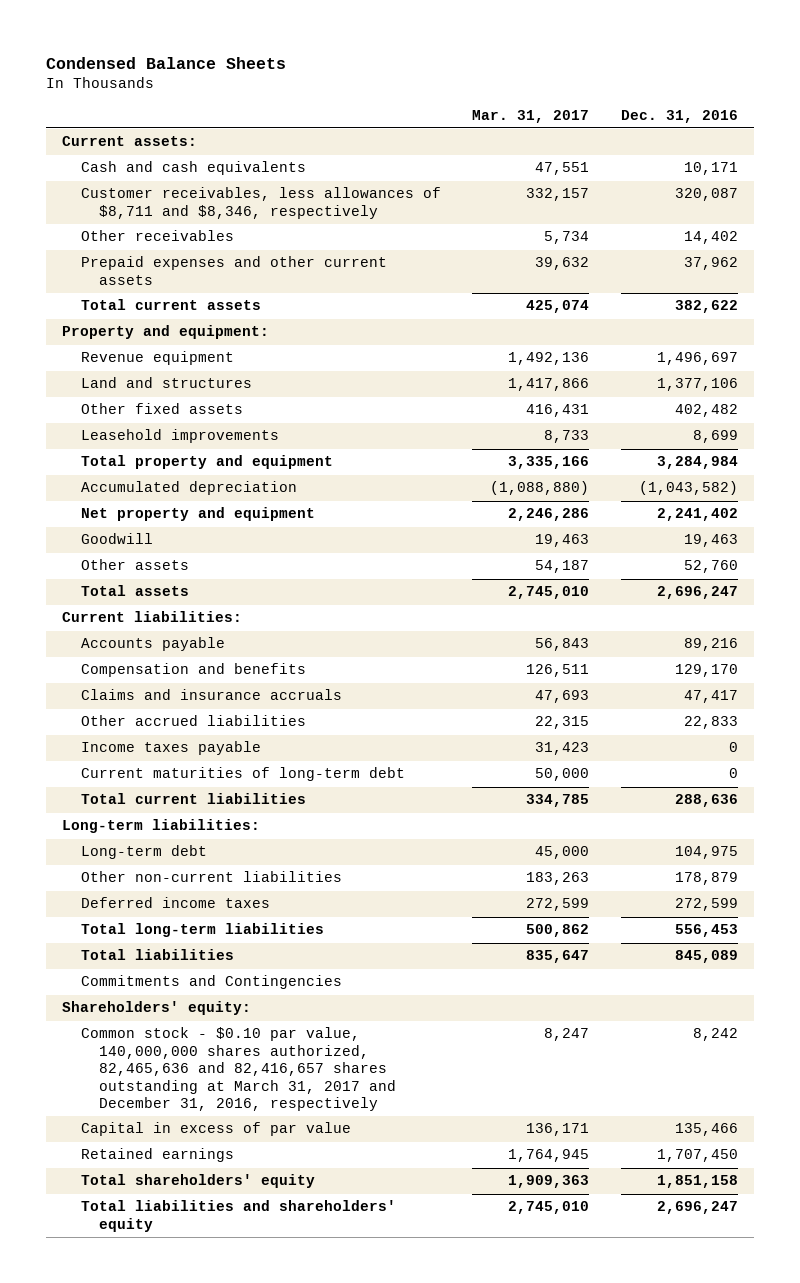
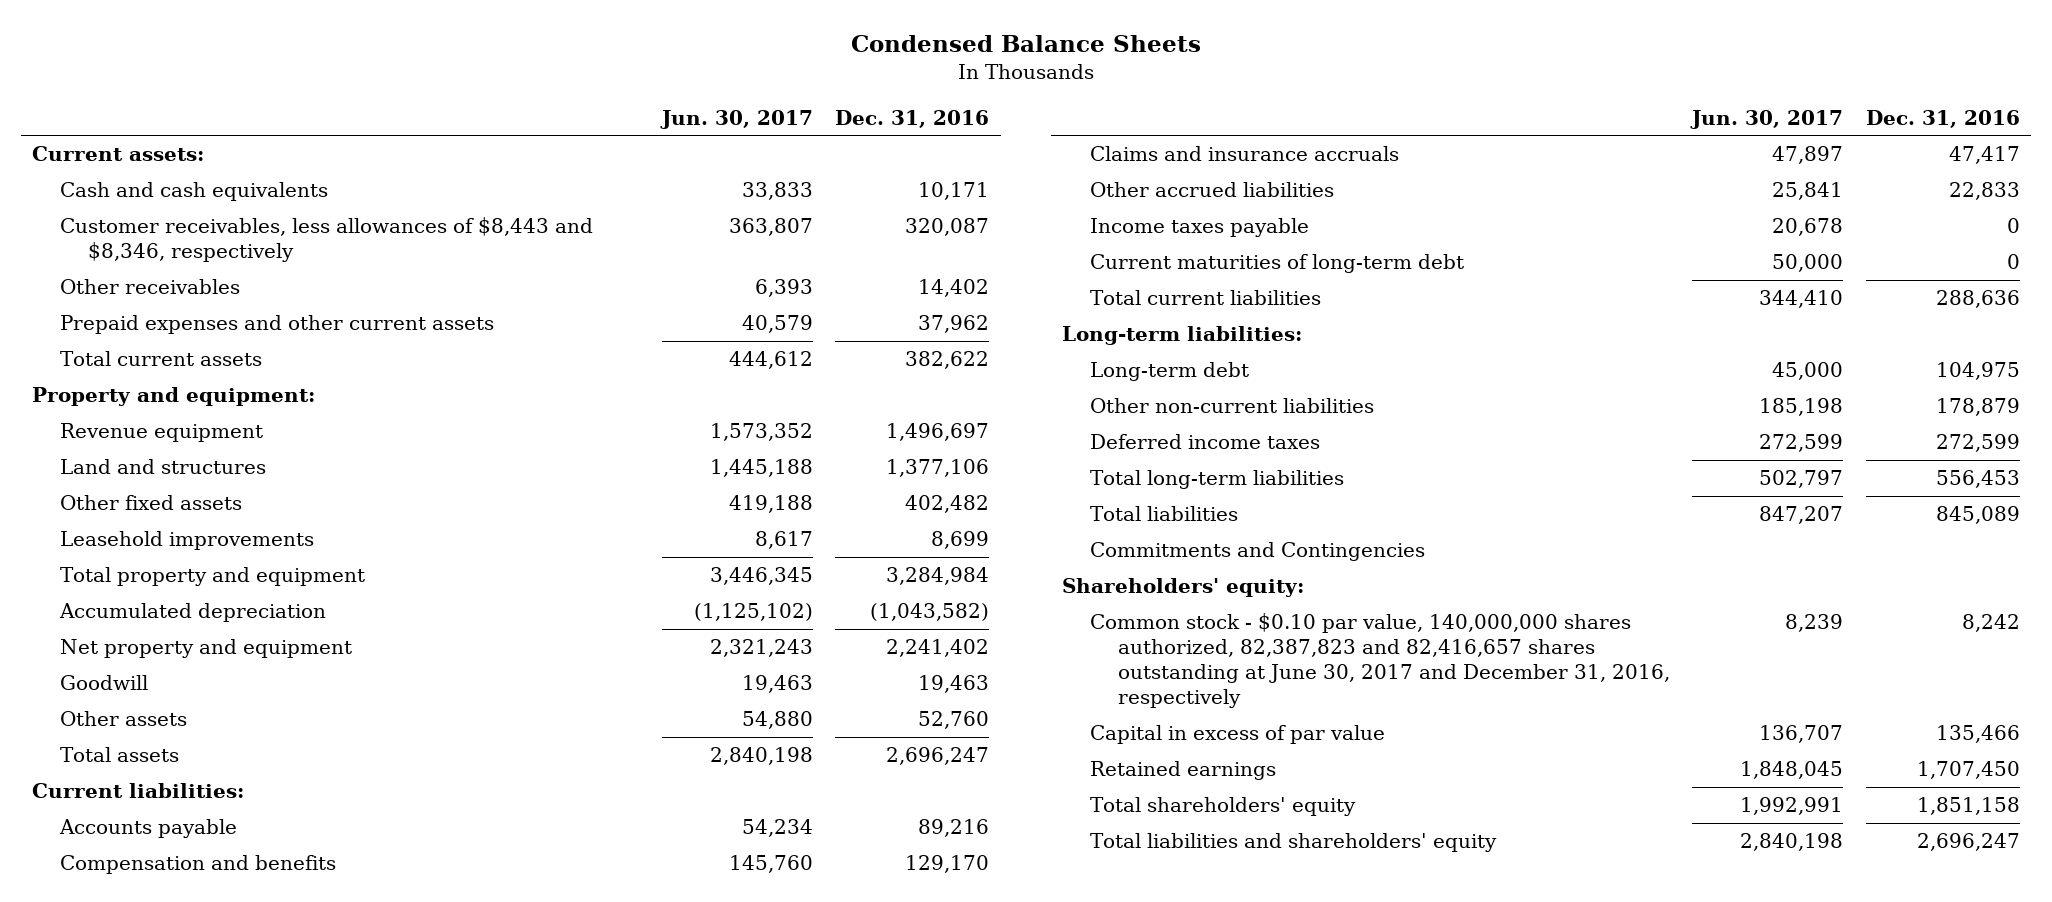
[472,109,590,123] Mar. 31, 2017 -> none
none -> [660,109,814,129] Jun. 30, 2017
[80,187,441,219] Customer receivables, less allowances of $8,711 and $8,346, respectively -> [59,217,593,263] Customer receivables, less allowances of $8,443 and $8,346, respectively
[80,1027,396,1112] Common stock - $0.10 par value, 140,000,000 shares authorized, 82,465,636 and 82,416,657 shares outstanding at March 31, 2017 and December 31, 2016, respectively -> [1090,613,1670,709] Common stock - $0.10 par value, 140,000,000 shares authorized, 82,387,823 and 82,416,657 shares outstanding at June 30, 2017 and December 31, 2016, respectively

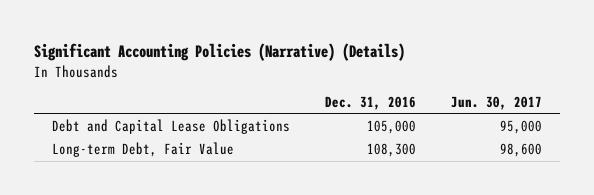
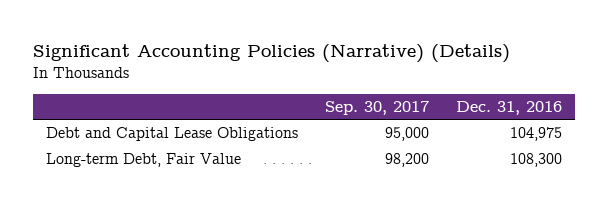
[451,96,543,111] Jun. 30, 2017 -> none
none -> [325,100,430,115] Sep. 30, 2017
[367,120,417,135] 105,000 -> [510,127,563,142] 104,975

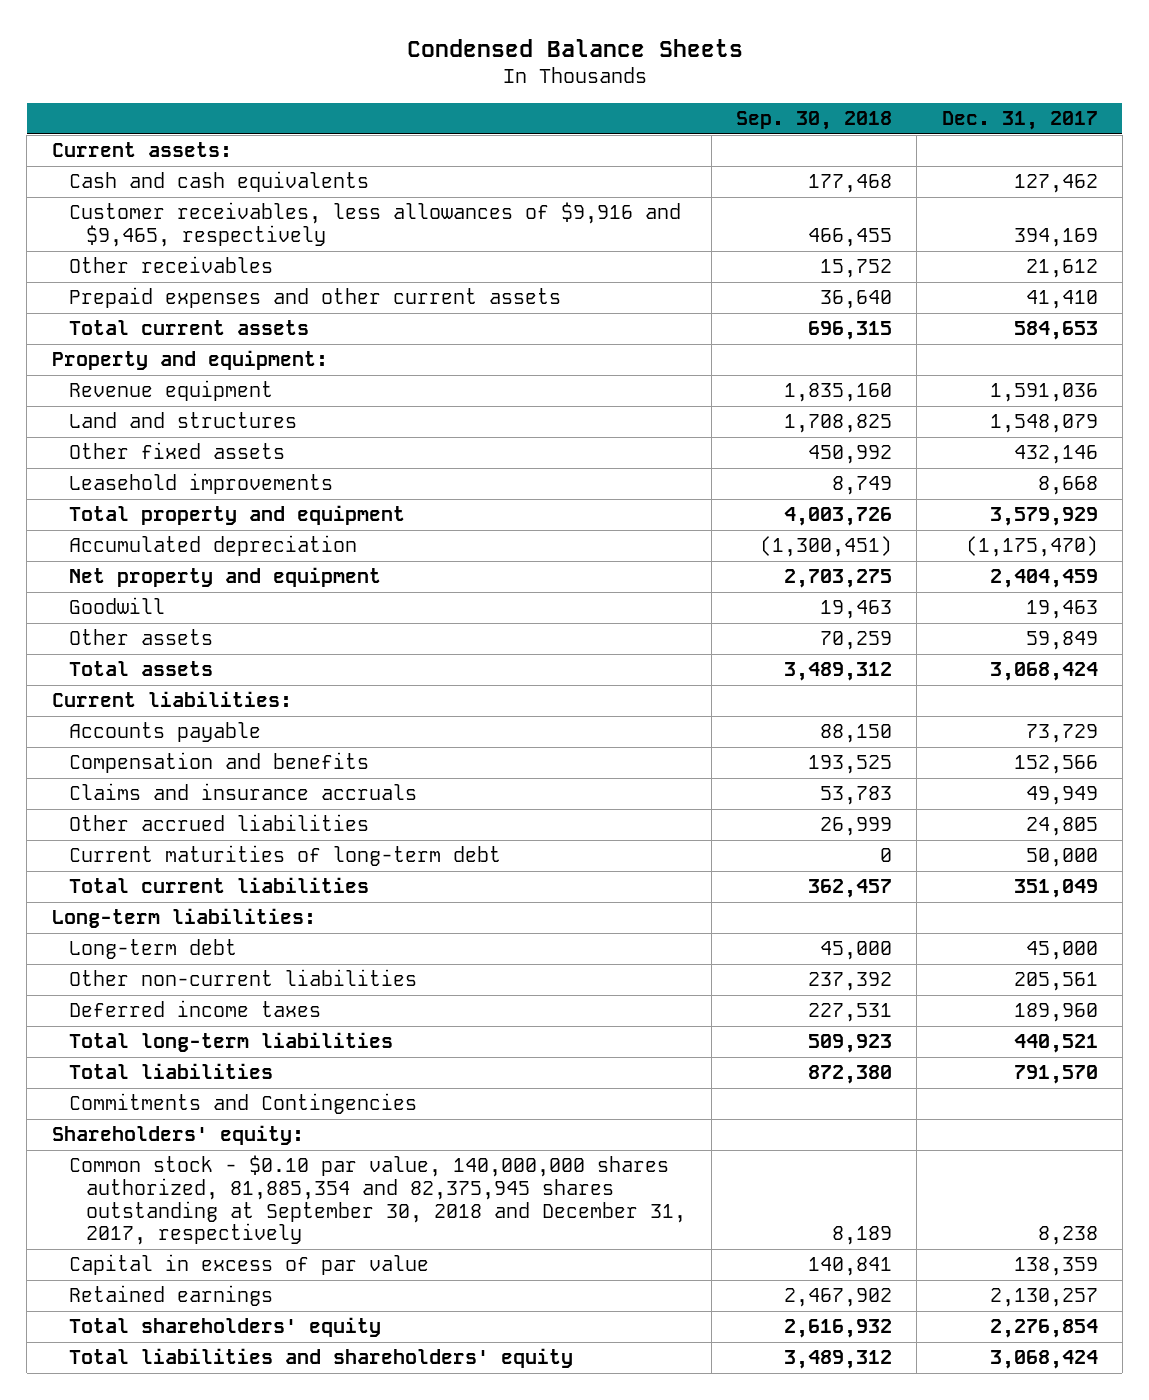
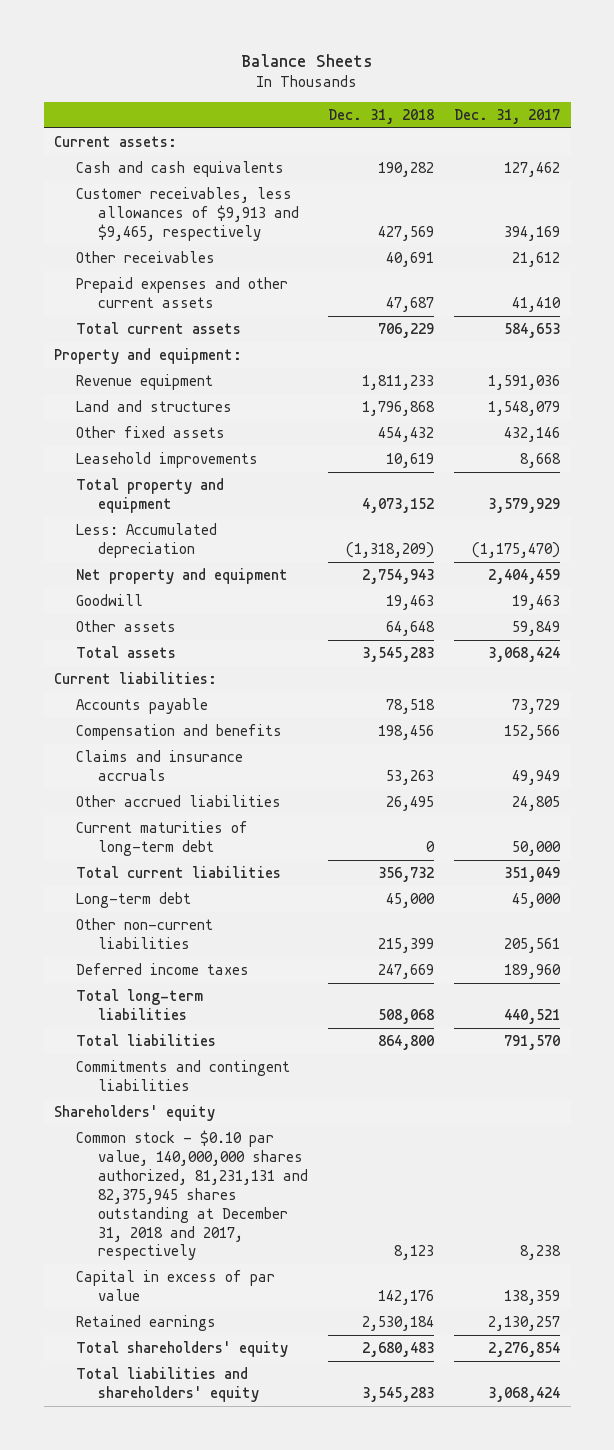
[406,38,743,57] Condensed Balance Sheets -> [241,53,374,67] Balance Sheets
[736,110,893,130] Sep. 30, 2018 -> none
none -> [328,109,435,125] Dec. 31, 2018
[69,202,682,247] Customer receivables, less allowances of $9,916 and $9,465, respectively -> [75,187,299,241] Customer receivables, less allowances of $9,913 and $9,465, respectively
[69,535,358,557] Accumulated depreciation -> [75,523,217,559] Less: Accumulated depreciation
[51,908,316,929] Long-term liabilities: -> none
[69,1093,418,1115] Commitments and Contingencies -> [75,1060,290,1092] Commitments and contingent liabilities
[51,1125,304,1146] Shareholders' equity: -> [53,1105,215,1122] Shareholders' equity
[69,1155,687,1246] Common stock - $0.10 par value, 140,000,000 shares authorized, 81,885,354 and 82,375,945 shares outstanding at September 30, 2018 and December 31, 2017, respectively -> [75,1130,308,1261] Common stock - $0.10 par value, 140,000,000 shares authorized, 81,231,131 and 82,375,945 shares outstanding at December 31, 2018 and 2017, respectively

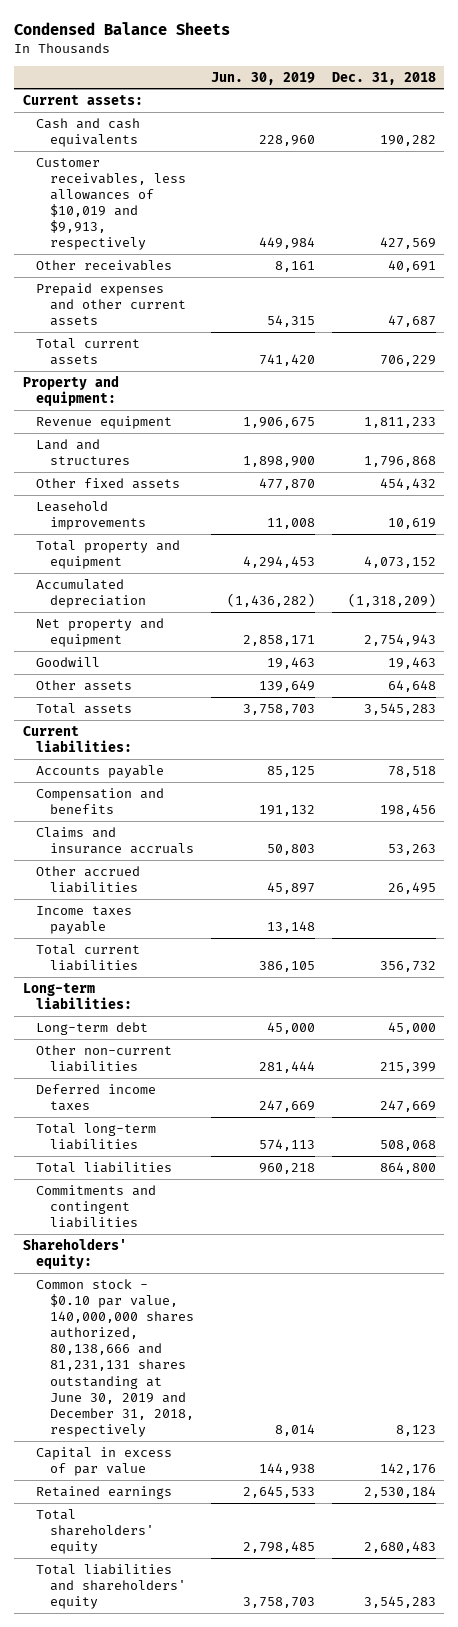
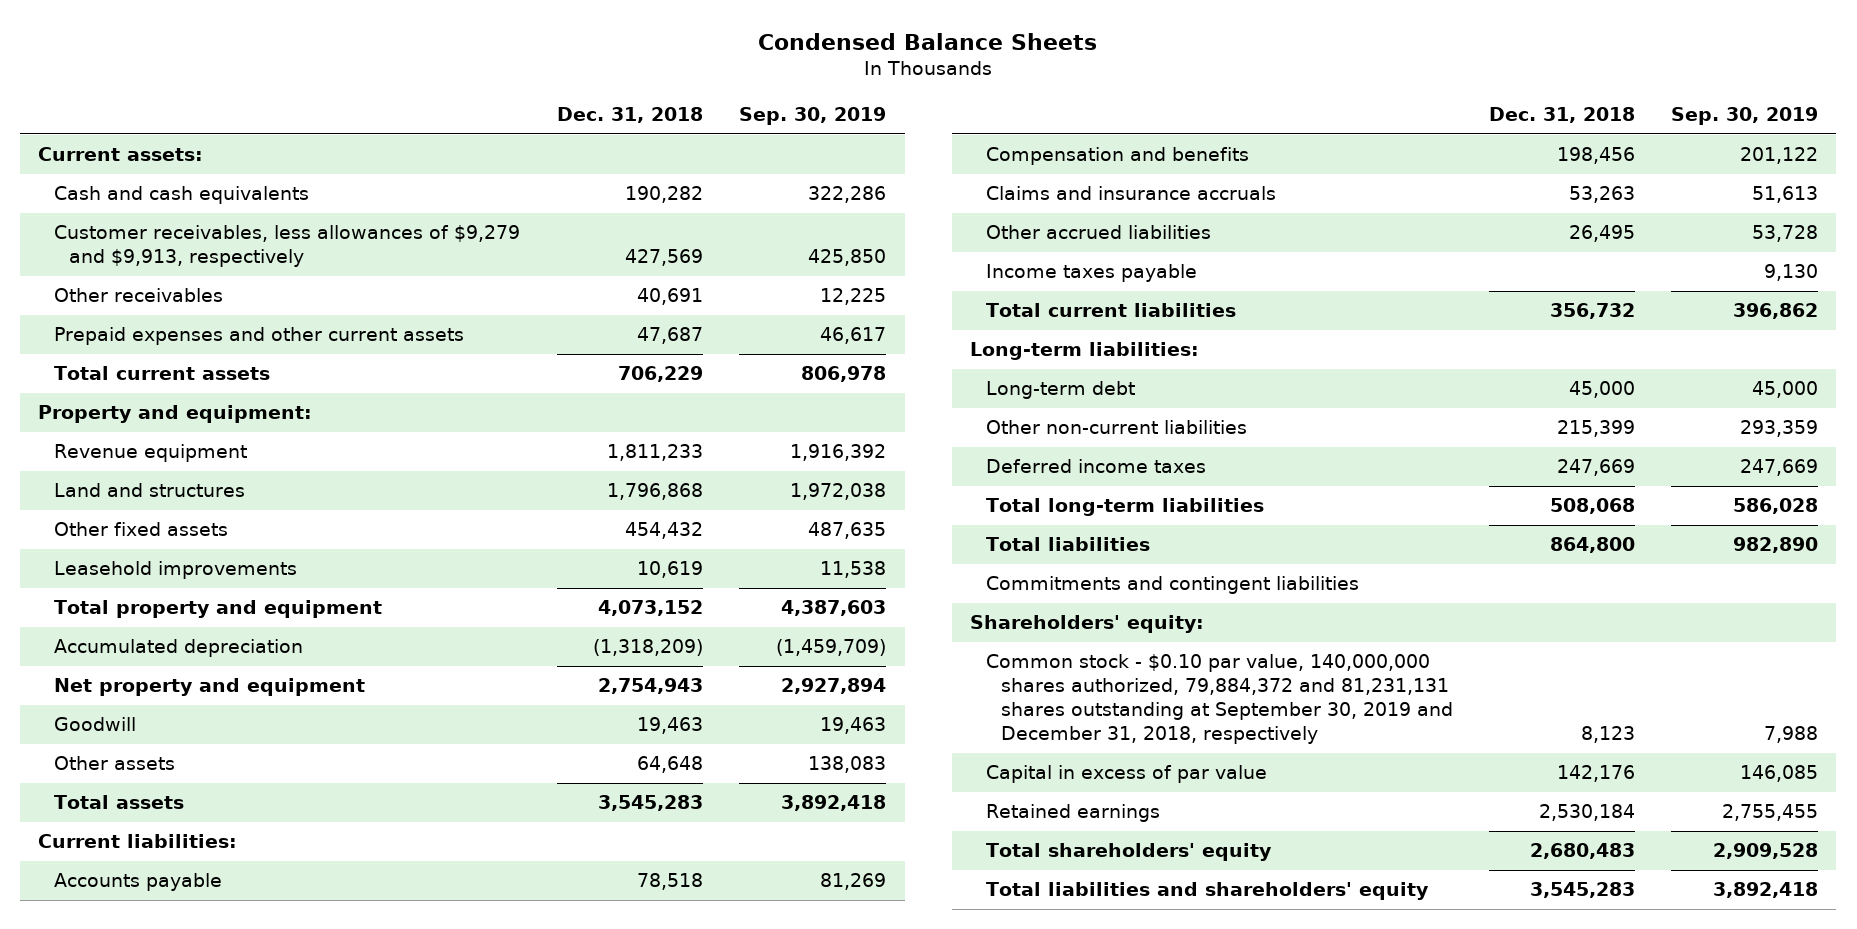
[210,71,315,85] Jun. 30, 2019 -> none
none -> [739,106,887,125] Sep. 30, 2019
[36,157,187,251] Customer receivables, less allowances of $10,019 and $9,913, respectively -> [53,225,520,268] Customer receivables, less allowances of $9,279 and $9,913, respectively
[36,1278,195,1437] Common stock - $0.10 par value, 140,000,000 shares authorized, 80,138,666 and 81,231,131 shares outstanding at June 30, 2019 and December 31, 2018, respectively -> [985,654,1453,745] Common stock - $0.10 par value, 140,000,000 shares authorized, 79,884,372 and 81,231,131 shares outstanding at September 30, 2019 and December 31, 2018, respectively

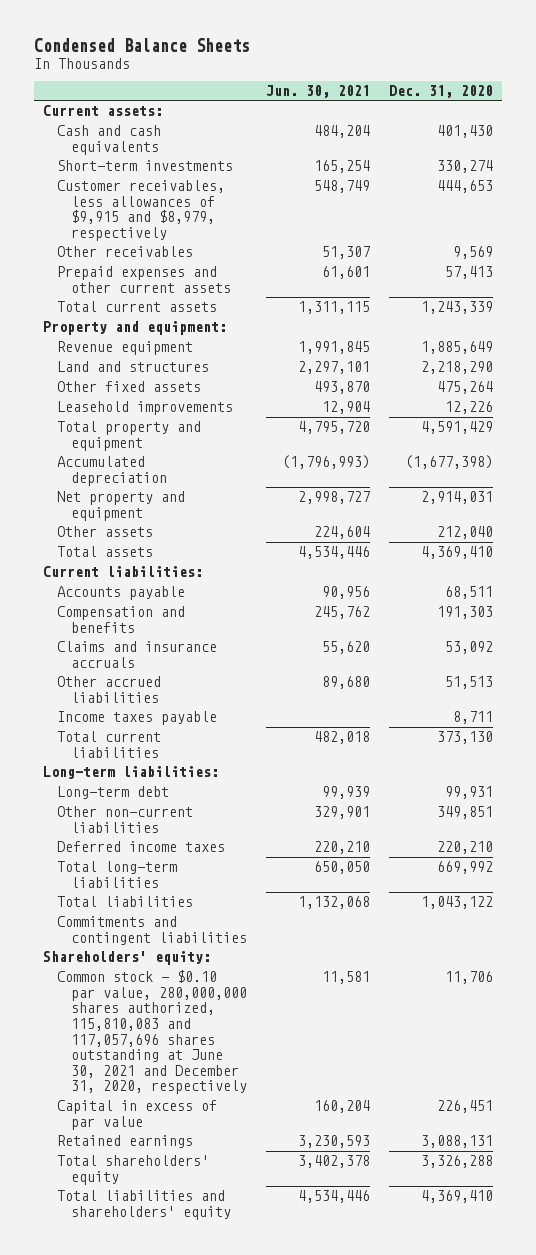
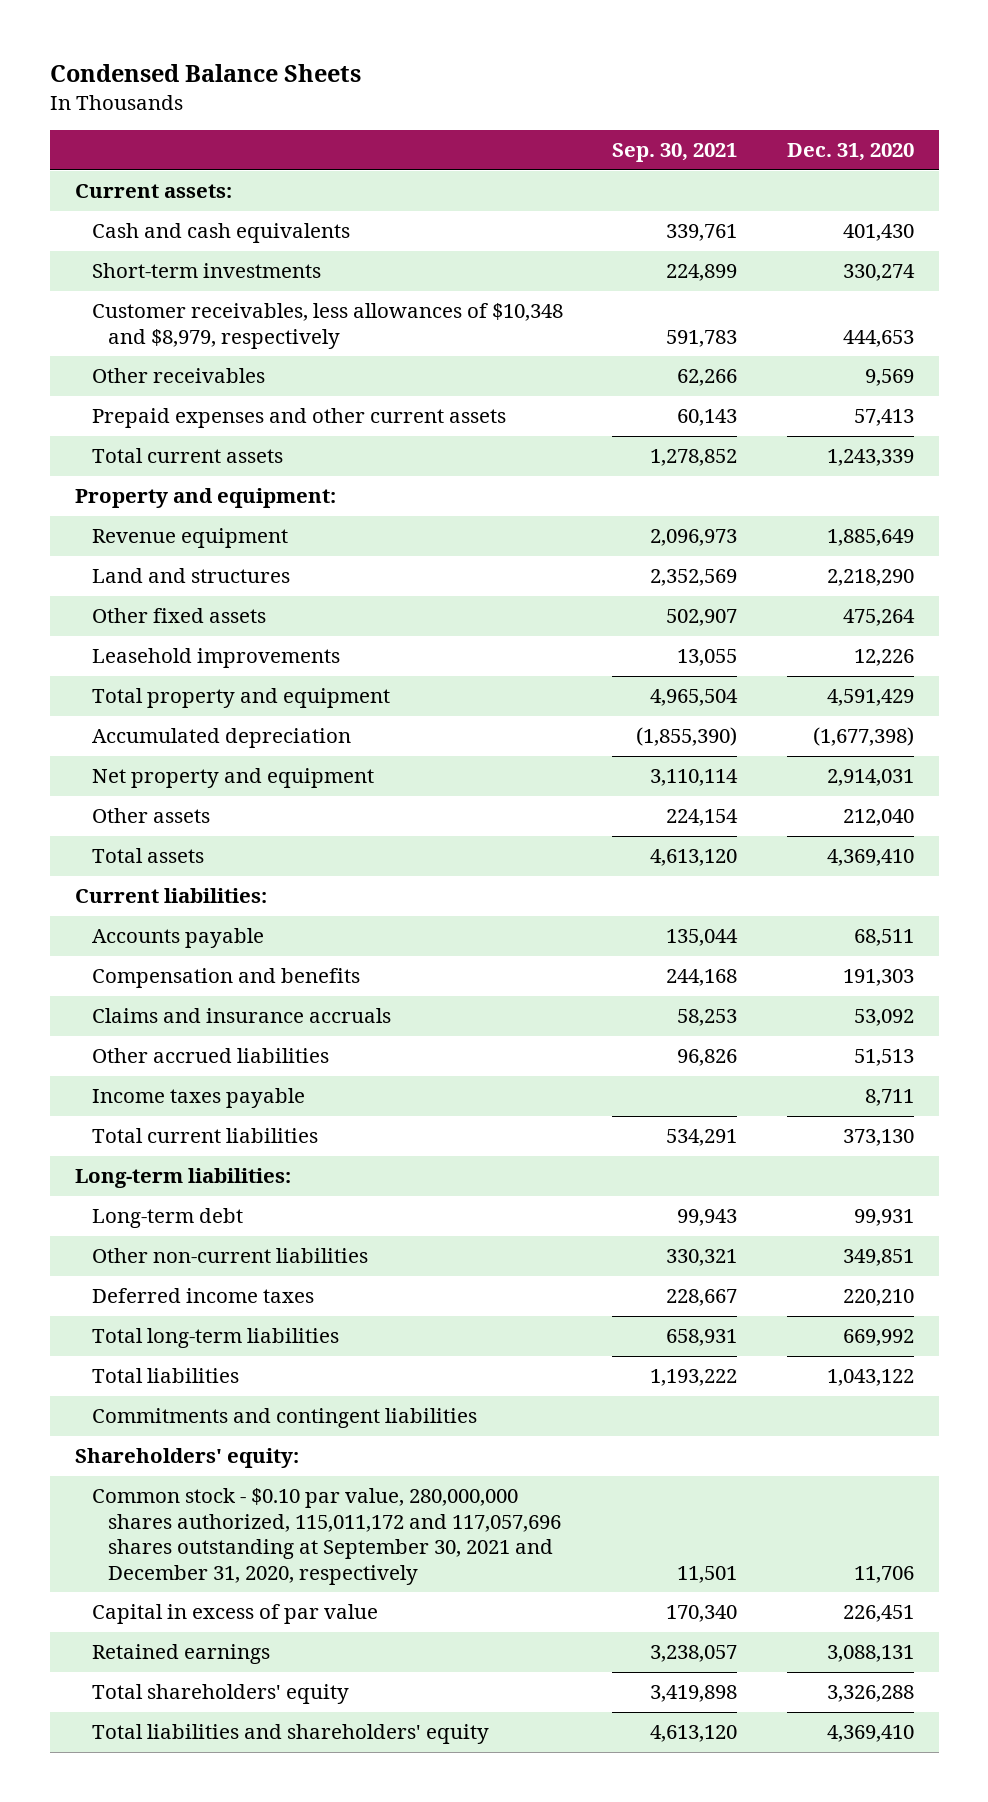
[265,85,370,99] Jun. 30, 2021 -> none
none -> [612,143,738,163] Sep. 30, 2021
[56,180,225,242] Customer receivables, less allowances of $9,915 and $8,979, respectively -> [91,303,563,349] Customer receivables, less allowances of $10,348 and $8,979, respectively
[56,970,247,1095] Common stock - $0.10 par value, 280,000,000 shares authorized, 115,810,083 and 117,057,696 shares outstanding at June 30, 2021 and December 31, 2020, respectively -> [91,1488,562,1585] Common stock - $0.10 par value, 280,000,000 shares authorized, 115,011,172 and 117,057,696 shares outstanding at September 30, 2021 and December 31, 2020, respectively

